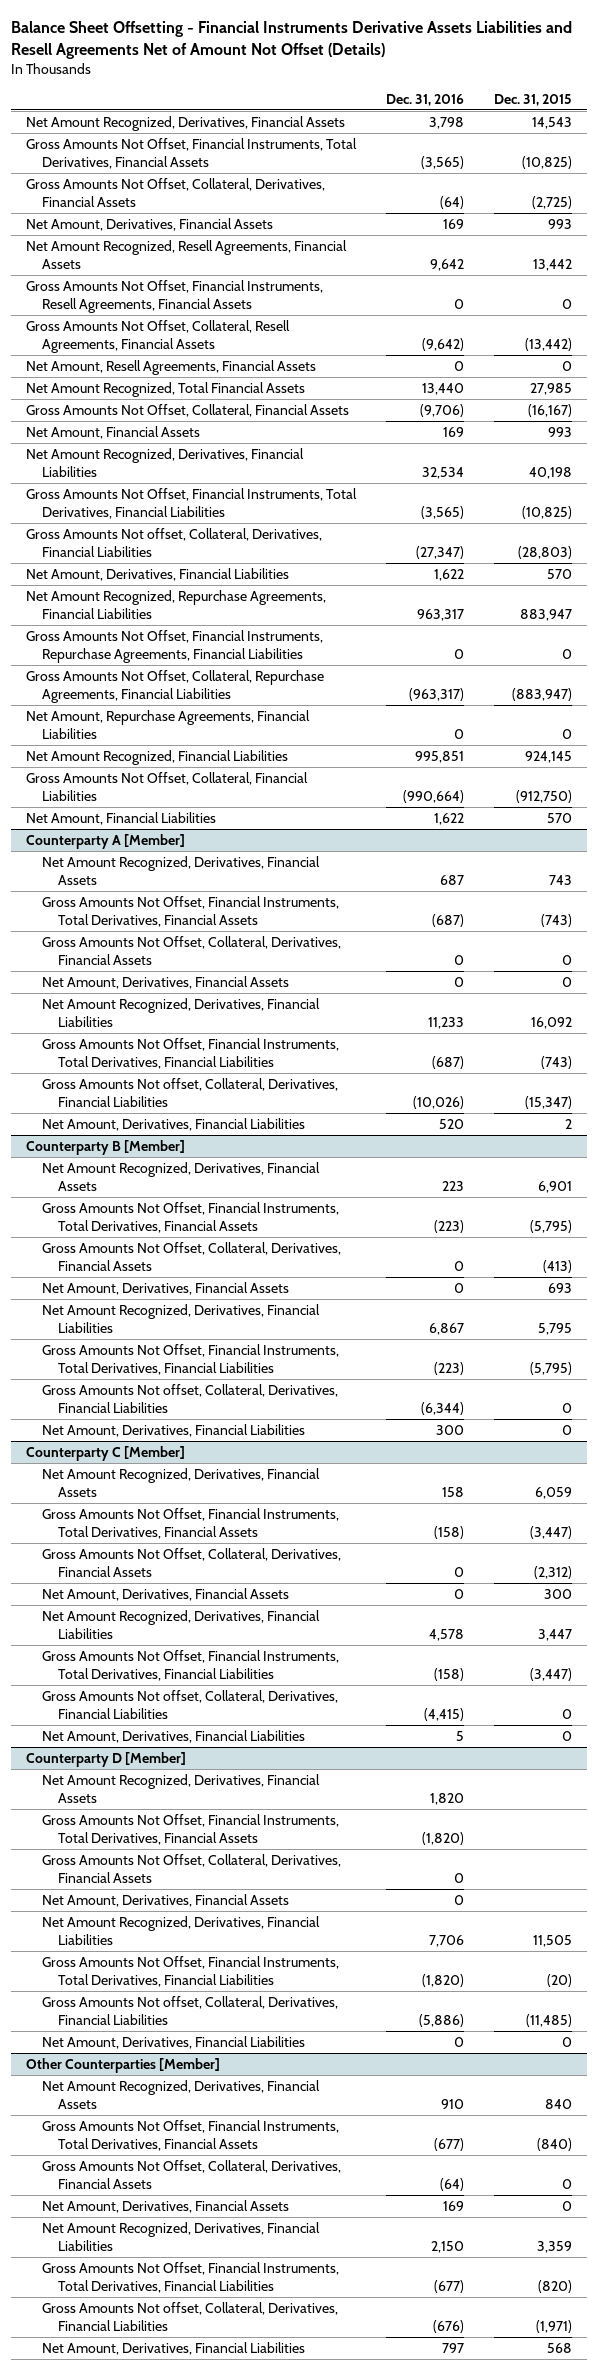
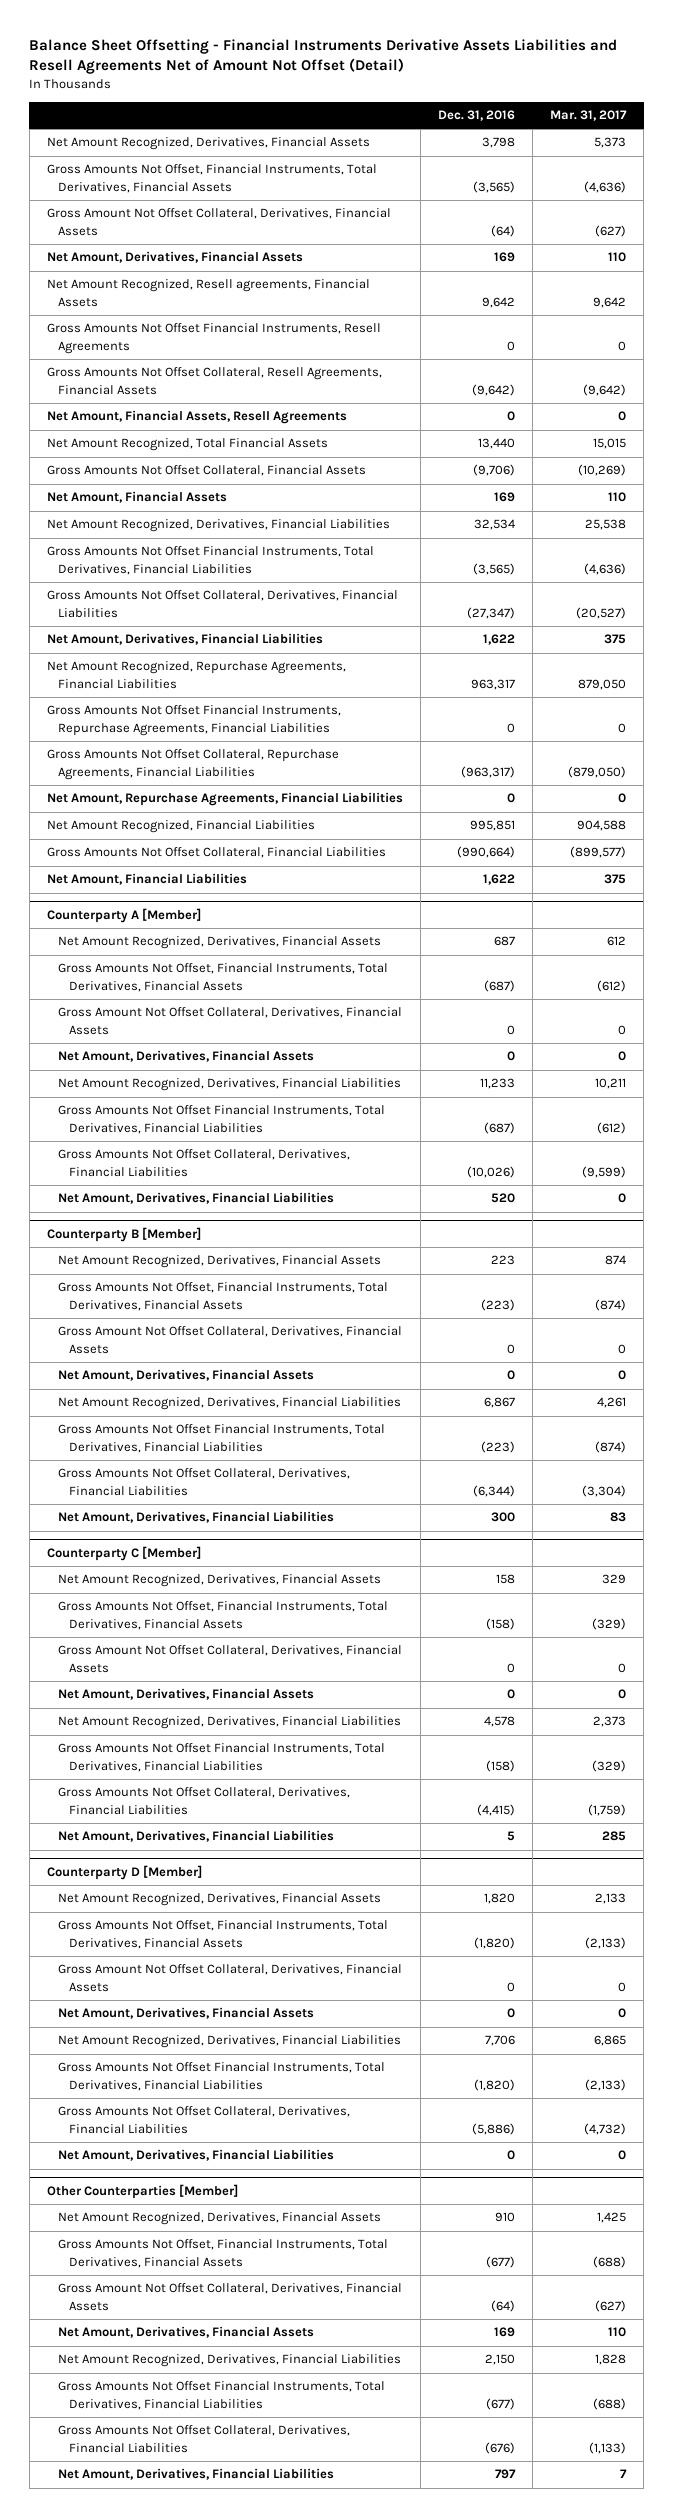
[11,21,573,59] Balance Sheet Offsetting - Financial Instruments Derivative Assets Liabilities and Resell Agreements Net of Amount Not Offset (Details) -> [29,38,618,75] Balance Sheet Offsetting - Financial Instruments Derivative Assets Liabilities and Resell Agreements Net of Amount Not Offset (Detail)
[494,93,573,106] Dec. 31, 2015 -> none
none -> [550,109,628,121] Mar. 31, 2017
[26,177,326,207] Gross Amounts Not Offset, Collateral, Derivatives, Financial Assets -> [46,208,391,236] Gross Amount Not Offset Collateral, Derivatives, Financial Assets
[26,239,348,269] Net Amount Recognized, Resell Agreements, Financial Assets -> [46,279,370,307] Net Amount Recognized, Resell agreements, Financial Assets
[26,279,324,313] Gross Amounts Not Offset, Financial Instruments, Resell Agreements, Financial Assets -> [46,323,381,354] Gross Amounts Not Offset Financial Instruments, Resell Agreements
[26,319,291,353] Gross Amounts Not Offset, Collateral, Resell Agreements, Financial Assets -> [46,367,382,395] Gross Amounts Not Offset Collateral, Resell Agreements, Financial Assets
[26,359,317,375] Net Amount, Resell Agreements, Financial Assets -> [46,410,347,425] Net Amount, Financial Assets, Resell Agreements
[26,403,350,417] Gross Amounts Not Offset, Collateral, Financial Assets -> [46,465,366,477] Gross Amounts Not Offset Collateral, Financial Assets
[26,487,358,519] Gross Amounts Not Offset, Financial Instruments, Total Derivatives, Financial Liabilities -> [46,546,374,575] Gross Amounts Not Offset Financial Instruments, Total Derivatives, Financial Liabilities
[26,527,323,557] Gross Amounts Not offset, Collateral, Derivatives, Financial Liabilities -> [46,590,398,618] Gross Amounts Not Offset Collateral, Derivatives, Financial Liabilities
[26,629,324,663] Gross Amounts Not Offset, Financial Instruments, Repurchase Agreements, Financial Liabilities -> [46,705,341,736] Gross Amounts Not Offset Financial Instruments, Repurchase Agreements, Financial Liabilities
[26,669,325,703] Gross Amounts Not Offset, Collateral, Repurchase Agreements, Financial Liabilities -> [46,749,339,780] Gross Amounts Not Offset Collateral, Repurchase Agreements, Financial Liabilities
[26,771,309,801] Gross Amounts Not Offset, Collateral, Financial Liabilities -> [46,847,386,859] Gross Amounts Not Offset Collateral, Financial Liabilities
[41,935,341,965] Gross Amounts Not Offset, Collateral, Derivatives, Financial Assets -> [58,1007,403,1035] Gross Amount Not Offset Collateral, Derivatives, Financial Assets
[41,1037,339,1069] Gross Amounts Not Offset, Financial Instruments, Total Derivatives, Financial Liabilities -> [58,1105,386,1134] Gross Amounts Not Offset Financial Instruments, Total Derivatives, Financial Liabilities
[41,1077,338,1107] Gross Amounts Not offset, Collateral, Derivatives, Financial Liabilities -> [58,1149,351,1177] Gross Amounts Not Offset Collateral, Derivatives, Financial Liabilities
[41,1241,341,1271] Gross Amounts Not Offset, Collateral, Derivatives, Financial Assets -> [58,1326,403,1354] Gross Amount Not Offset Collateral, Derivatives, Financial Assets
[41,1343,339,1375] Gross Amounts Not Offset, Financial Instruments, Total Derivatives, Financial Liabilities -> [58,1424,386,1453] Gross Amounts Not Offset Financial Instruments, Total Derivatives, Financial Liabilities
[41,1383,338,1413] Gross Amounts Not offset, Collateral, Derivatives, Financial Liabilities -> [58,1468,351,1496] Gross Amounts Not Offset Collateral, Derivatives, Financial Liabilities
[41,1547,341,1577] Gross Amounts Not Offset, Collateral, Derivatives, Financial Assets -> [58,1645,403,1673] Gross Amount Not Offset Collateral, Derivatives, Financial Assets
[41,1649,339,1681] Gross Amounts Not Offset, Financial Instruments, Total Derivatives, Financial Liabilities -> [58,1743,386,1772] Gross Amounts Not Offset Financial Instruments, Total Derivatives, Financial Liabilities
[41,1689,338,1719] Gross Amounts Not offset, Collateral, Derivatives, Financial Liabilities -> [58,1787,351,1815] Gross Amounts Not Offset Collateral, Derivatives, Financial Liabilities
[41,1853,341,1883] Gross Amounts Not Offset, Collateral, Derivatives, Financial Assets -> [58,1964,403,1992] Gross Amount Not Offset Collateral, Derivatives, Financial Assets
[41,1955,339,1987] Gross Amounts Not Offset, Financial Instruments, Total Derivatives, Financial Liabilities -> [58,2062,386,2091] Gross Amounts Not Offset Financial Instruments, Total Derivatives, Financial Liabilities
[41,1995,338,2025] Gross Amounts Not offset, Collateral, Derivatives, Financial Liabilities -> [58,2106,351,2134] Gross Amounts Not Offset Collateral, Derivatives, Financial Liabilities
[41,2159,341,2189] Gross Amounts Not Offset, Collateral, Derivatives, Financial Assets -> [58,2283,403,2311] Gross Amount Not Offset Collateral, Derivatives, Financial Assets
[41,2261,339,2293] Gross Amounts Not Offset, Financial Instruments, Total Derivatives, Financial Liabilities -> [58,2381,386,2410] Gross Amounts Not Offset Financial Instruments, Total Derivatives, Financial Liabilities
[41,2301,338,2331] Gross Amounts Not offset, Collateral, Derivatives, Financial Liabilities -> [58,2425,351,2453] Gross Amounts Not Offset Collateral, Derivatives, Financial Liabilities

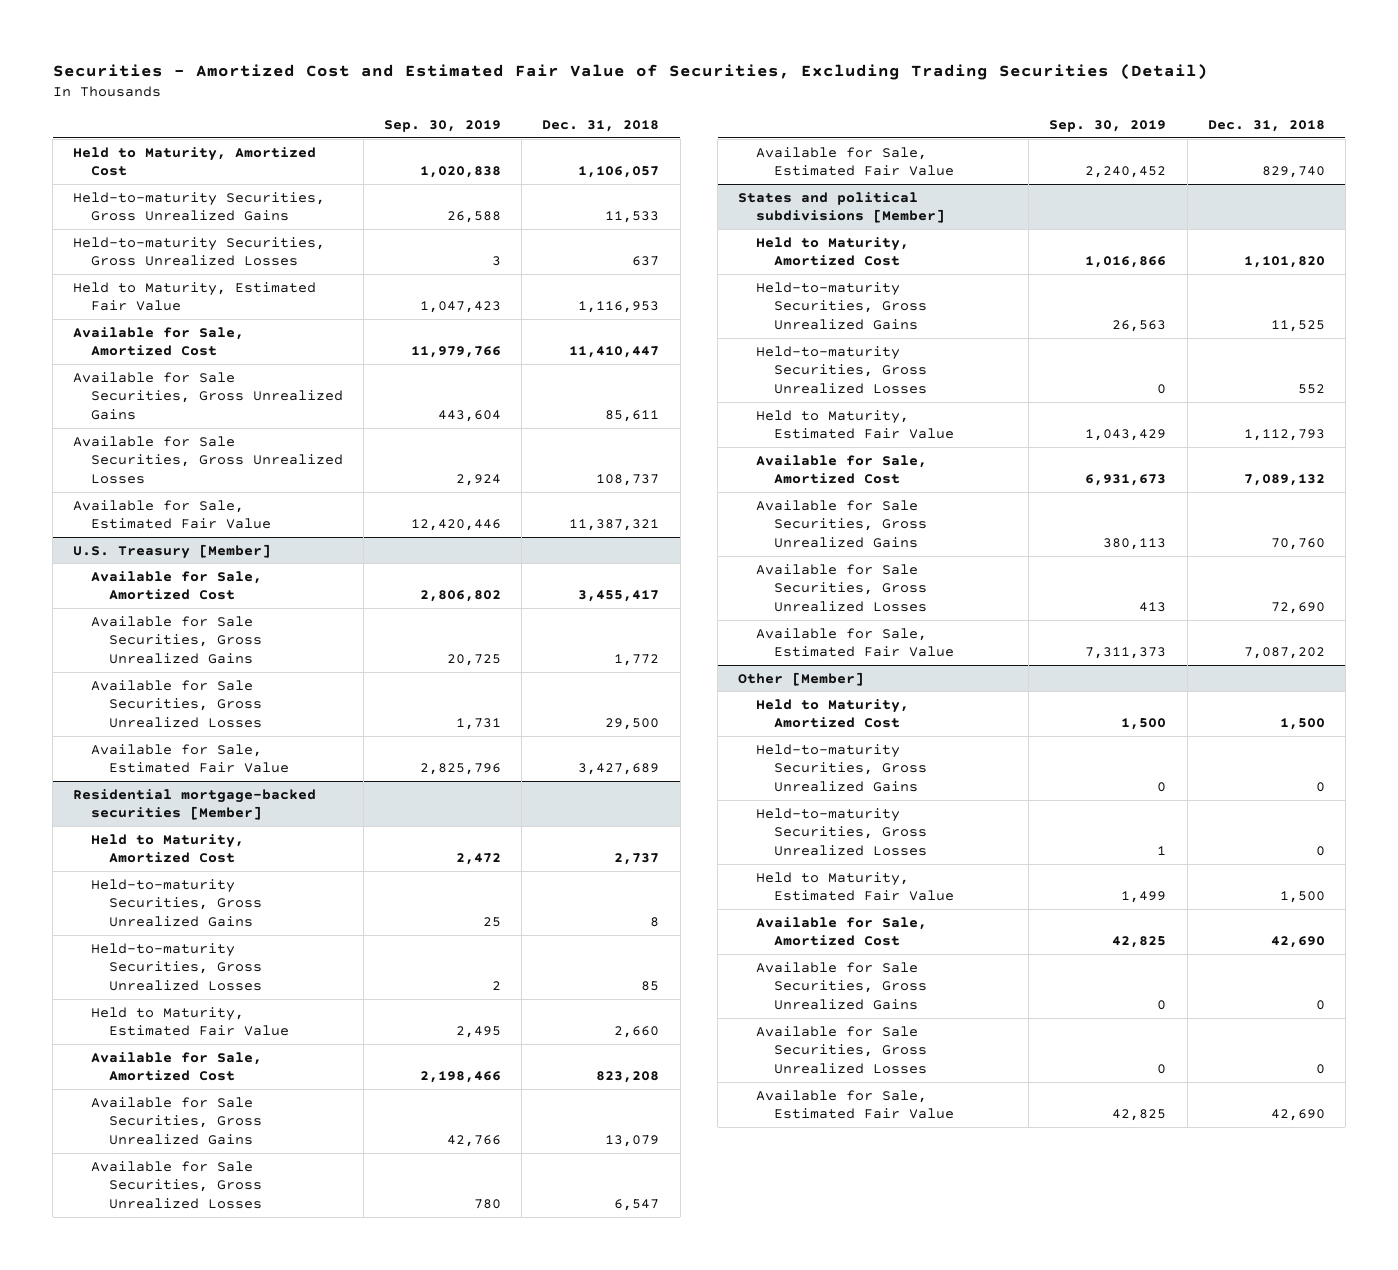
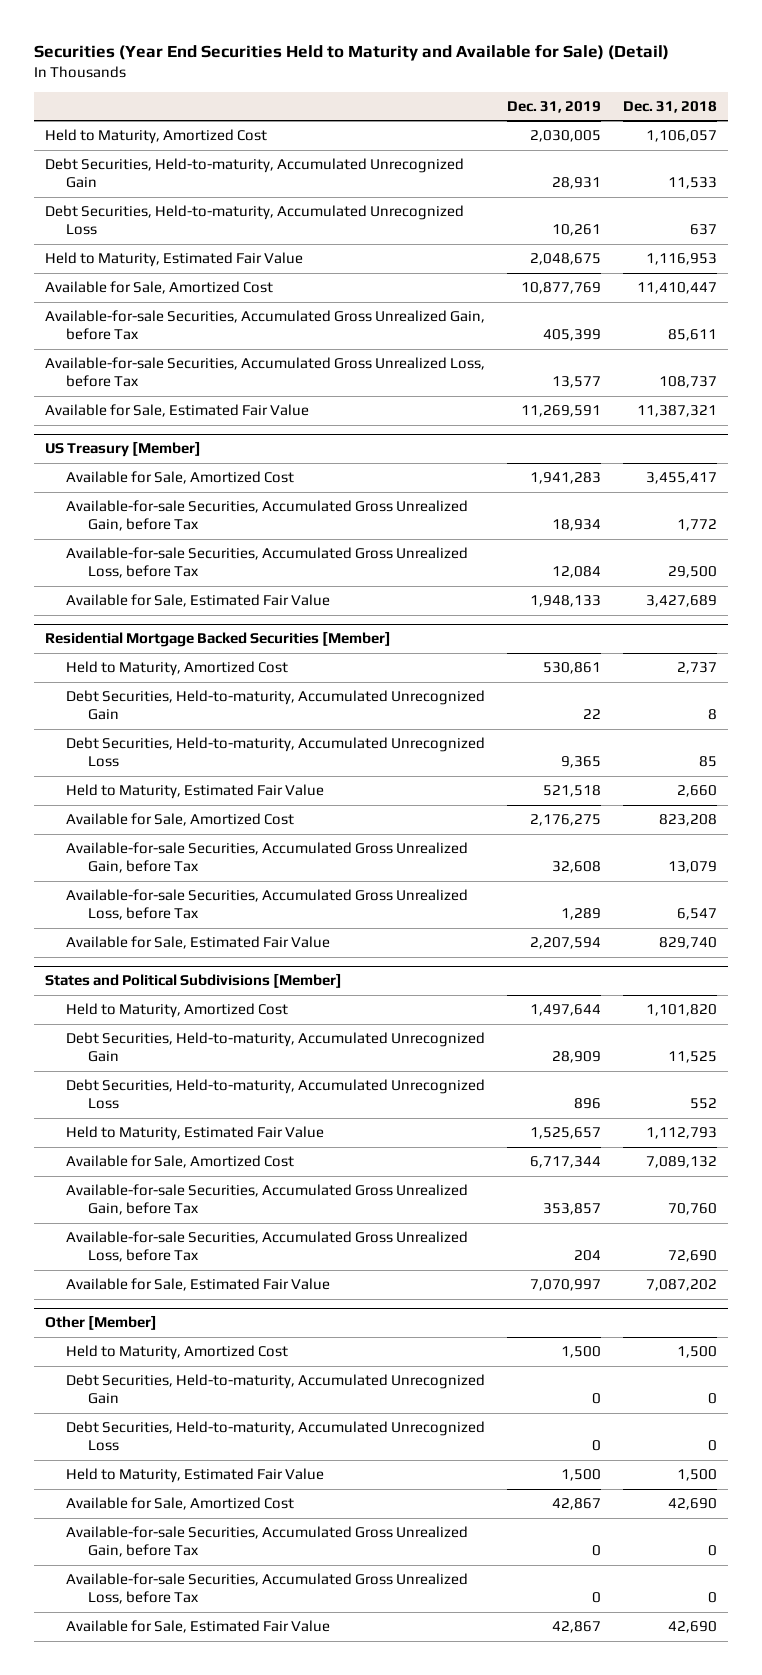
[52,64,1208,81] Securities - Amortized Cost and Estimated Fair Value of Securities, Excluding Trading Securities (Detail) -> [33,43,669,61] Securities (Year End Securities Held to Maturity and Available for Sale) (Detail)
[384,120,502,133] Sep. 30, 2019 -> none
none -> [507,100,602,113] Dec. 31, 2019
[73,191,326,222] Held-to-maturity Securities, Gross Unrealized Gains -> [44,158,464,189] Debt Securities, Held-to-maturity, Accumulated Unrecognized Gain
[73,236,326,267] Held-to-maturity Securities, Gross Unrealized Losses -> [44,205,464,236] Debt Securities, Held-to-maturity, Accumulated Unrecognized Loss
[73,371,343,420] Available for Sale Securities, Gross Unrealized Gains -> [44,310,485,341] Available-for-sale Securities, Accumulated Gross Unrealized Gain, before Tax
[73,435,343,484] Available for Sale Securities, Gross Unrealized Losses -> [44,357,485,388] Available-for-sale Securities, Accumulated Gross Unrealized Loss, before Tax
[73,543,272,559] U.S. Treasury [Member] -> [44,441,201,458] US Treasury [Member]
[90,615,262,664] Available for Sale Securities, Gross Unrealized Gains -> [66,500,469,532] Available-for-sale Securities, Accumulated Gross Unrealized Gain, before Tax
[90,679,262,728] Available for Sale Securities, Gross Unrealized Losses -> [66,547,469,579] Available-for-sale Securities, Accumulated Gross Unrealized Loss, before Tax
[73,788,317,821] Residential mortgage-backed securities [Member] -> [44,631,391,648] Residential Mortgage Backed Securities [Member]
[90,878,262,927] Held-to-maturity Securities, Gross Unrealized Gains -> [66,690,486,721] Debt Securities, Held-to-maturity, Accumulated Unrecognized Gain
[90,942,262,991] Held-to-maturity Securities, Gross Unrealized Losses -> [66,737,486,768] Debt Securities, Held-to-maturity, Accumulated Unrecognized Loss
[90,1096,262,1145] Available for Sale Securities, Gross Unrealized Gains -> [66,842,469,874] Available-for-sale Securities, Accumulated Gross Unrealized Gain, before Tax
[90,1160,262,1209] Available for Sale Securities, Gross Unrealized Losses -> [66,889,469,921] Available-for-sale Securities, Accumulated Gross Unrealized Loss, before Tax
[738,191,946,224] States and political subdivisions [Member] -> [44,973,342,989] States and Political Subdivisions [Member]
[756,281,927,330] Held-to-maturity Securities, Gross Unrealized Gains -> [66,1032,486,1063] Debt Securities, Held-to-maturity, Accumulated Unrecognized Gain
[756,345,927,394] Held-to-maturity Securities, Gross Unrealized Losses -> [66,1079,486,1110] Debt Securities, Held-to-maturity, Accumulated Unrecognized Loss
[756,499,927,548] Available for Sale Securities, Gross Unrealized Gains -> [66,1184,469,1216] Available-for-sale Securities, Accumulated Gross Unrealized Gain, before Tax
[756,563,927,612] Available for Sale Securities, Gross Unrealized Losses -> [66,1231,469,1263] Available-for-sale Securities, Accumulated Gross Unrealized Loss, before Tax
[756,743,927,792] Held-to-maturity Securities, Gross Unrealized Gains -> [66,1374,486,1405] Debt Securities, Held-to-maturity, Accumulated Unrecognized Gain
[756,807,927,856] Held-to-maturity Securities, Gross Unrealized Losses -> [66,1421,486,1452] Debt Securities, Held-to-maturity, Accumulated Unrecognized Loss
[756,961,927,1010] Available for Sale Securities, Gross Unrealized Gains -> [66,1526,469,1558] Available-for-sale Securities, Accumulated Gross Unrealized Gain, before Tax
[756,1025,927,1074] Available for Sale Securities, Gross Unrealized Losses -> [66,1573,469,1605] Available-for-sale Securities, Accumulated Gross Unrealized Loss, before Tax

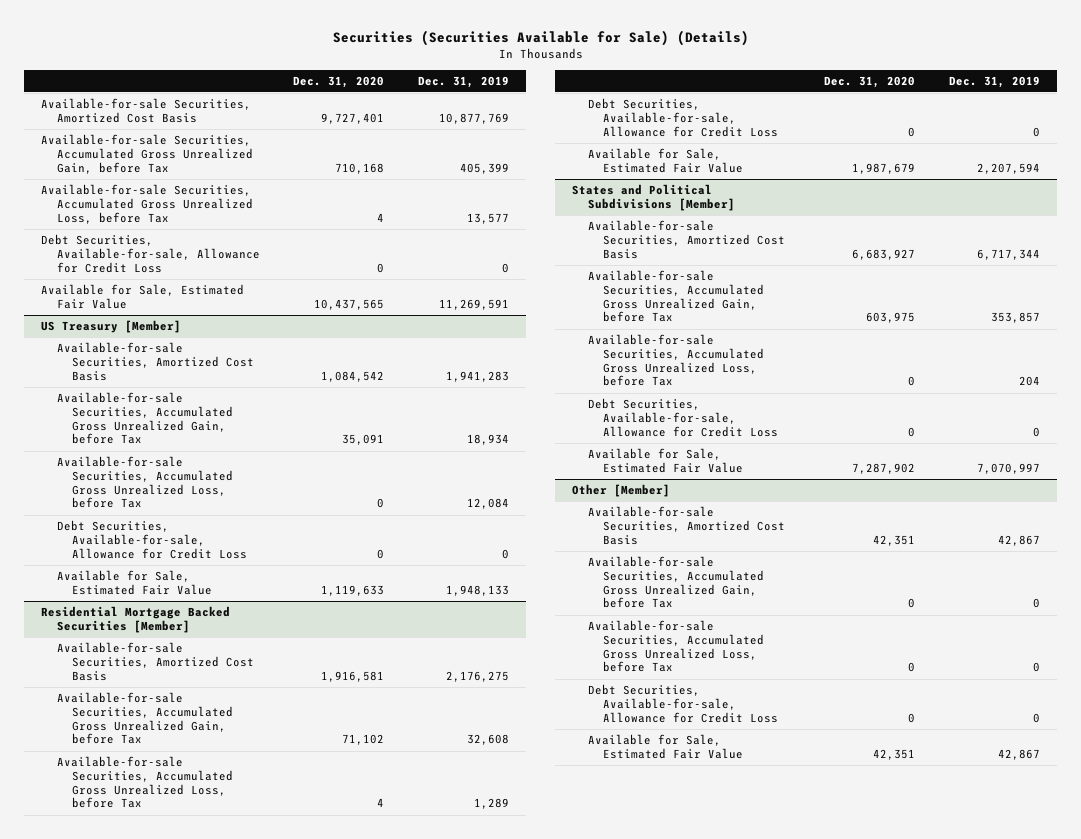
[33,43,669,61] Securities (Year End Securities Held to Maturity and Available for Sale) (Detail) -> [332,30,749,47] Securities (Securities Available for Sale) (Details)
[623,100,718,113] Dec. 31, 2018 -> none
none -> [293,75,385,88] Dec. 31, 2020
[44,129,267,145] Held to Maturity, Amortized Cost -> none
[44,158,464,189] Debt Securities, Held-to-maturity, Accumulated Unrecognized Gain -> none
[44,205,464,236] Debt Securities, Held-to-maturity, Accumulated Unrecognized Loss -> none
[44,252,303,268] Held to Maturity, Estimated Fair Value -> none
[44,281,273,295] Available for Sale, Amortized Cost -> [41,98,252,123] Available-for-sale Securities, Amortized Cost Basis
none -> [41,234,260,273] Debt Securities, Available-for-sale, Allowance for Credit Loss
[66,471,295,485] Available for Sale, Amortized Cost -> [56,342,255,381] Available-for-sale Securities, Amortized Cost Basis
none -> [56,520,248,559] Debt Securities, Available-for-sale, Allowance for Credit Loss
[66,661,289,677] Held to Maturity, Amortized Cost -> none
[66,690,486,721] Debt Securities, Held-to-maturity, Accumulated Unrecognized Gain -> none
[66,737,486,768] Debt Securities, Held-to-maturity, Accumulated Unrecognized Loss -> none
[66,784,325,800] Held to Maturity, Estimated Fair Value -> none
[66,813,295,827] Available for Sale, Amortized Cost -> [56,642,255,681] Available-for-sale Securities, Amortized Cost Basis
none -> [587,98,779,137] Debt Securities, Available-for-sale, Allowance for Credit Loss
[66,1003,289,1019] Held to Maturity, Amortized Cost -> none
[66,1032,486,1063] Debt Securities, Held-to-maturity, Accumulated Unrecognized Gain -> none
[66,1079,486,1110] Debt Securities, Held-to-maturity, Accumulated Unrecognized Loss -> none
[66,1126,325,1142] Held to Maturity, Estimated Fair Value -> none
[66,1155,295,1169] Available for Sale, Amortized Cost -> [587,220,786,259] Available-for-sale Securities, Amortized Cost Basis
none -> [587,398,779,437] Debt Securities, Available-for-sale, Allowance for Credit Loss
[66,1345,289,1361] Held to Maturity, Amortized Cost -> none
[66,1374,486,1405] Debt Securities, Held-to-maturity, Accumulated Unrecognized Gain -> none
[66,1421,486,1452] Debt Securities, Held-to-maturity, Accumulated Unrecognized Loss -> none
[66,1468,325,1484] Held to Maturity, Estimated Fair Value -> none
[66,1497,295,1511] Available for Sale, Amortized Cost -> [587,506,786,545] Available-for-sale Securities, Amortized Cost Basis
none -> [587,684,779,723] Debt Securities, Available-for-sale, Allowance for Credit Loss

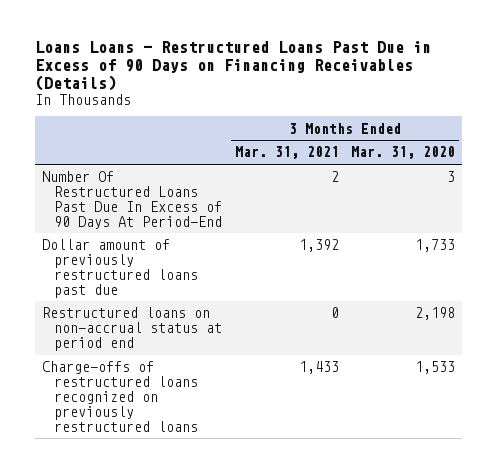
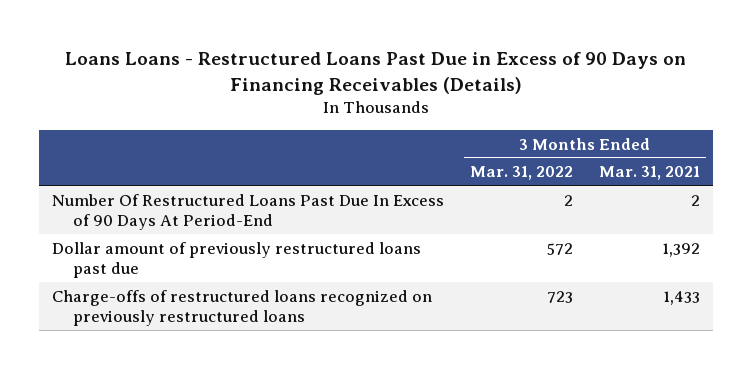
[351,146,456,160] Mar. 31, 2020 -> none
none -> [470,166,574,181] Mar. 31, 2022
[41,307,222,352] Restructured loans on non-accrual status at period end -> none

